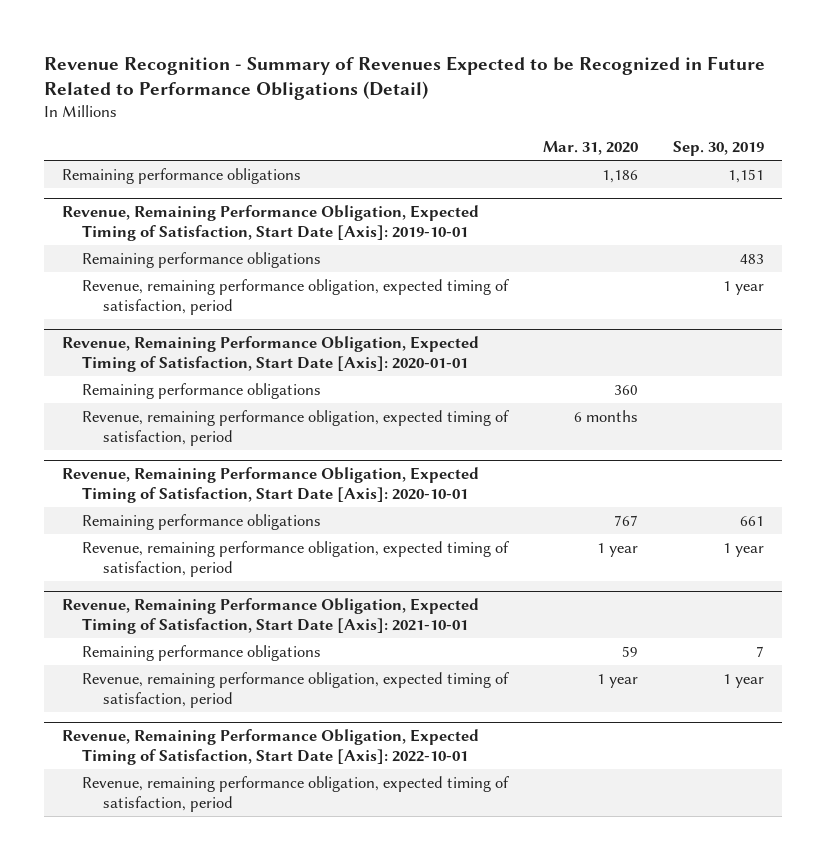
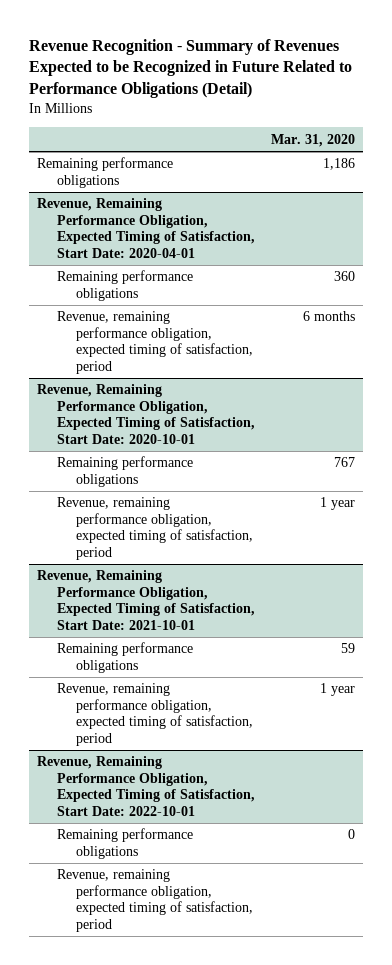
[673,141,765,157] Sep. 30, 2019 -> none
[61,204,479,242] Revenue, Remaining Performance Obligation, Expected Timing of Satisfaction, Start Date [Axis]: 2019-10-01 -> none
[82,251,322,268] Remaining performance obligations -> none
[82,278,510,315] Revenue, remaining performance obligation, expected timing of satisfaction, period -> none
[61,335,479,373] Revenue, Remaining Performance Obligation, Expected Timing of Satisfaction, Start Date [Axis]: 2020-01-01 -> [37,198,255,258] Revenue, Remaining Performance Obligation, Expected Timing of Satisfaction, Start Date: 2020-04-01
[61,466,479,504] Revenue, Remaining Performance Obligation, Expected Timing of Satisfaction, Start Date [Axis]: 2020-10-01 -> [37,384,255,444] Revenue, Remaining Performance Obligation, Expected Timing of Satisfaction, Start Date: 2020-10-01
[61,597,479,635] Revenue, Remaining Performance Obligation, Expected Timing of Satisfaction, Start Date [Axis]: 2021-10-01 -> [37,570,255,630] Revenue, Remaining Performance Obligation, Expected Timing of Satisfaction, Start Date: 2021-10-01
[61,728,479,766] Revenue, Remaining Performance Obligation, Expected Timing of Satisfaction, Start Date [Axis]: 2022-10-01 -> [37,756,255,816] Revenue, Remaining Performance Obligation, Expected Timing of Satisfaction, Start Date: 2022-10-01
none -> [56,828,193,859] Remaining performance obligations

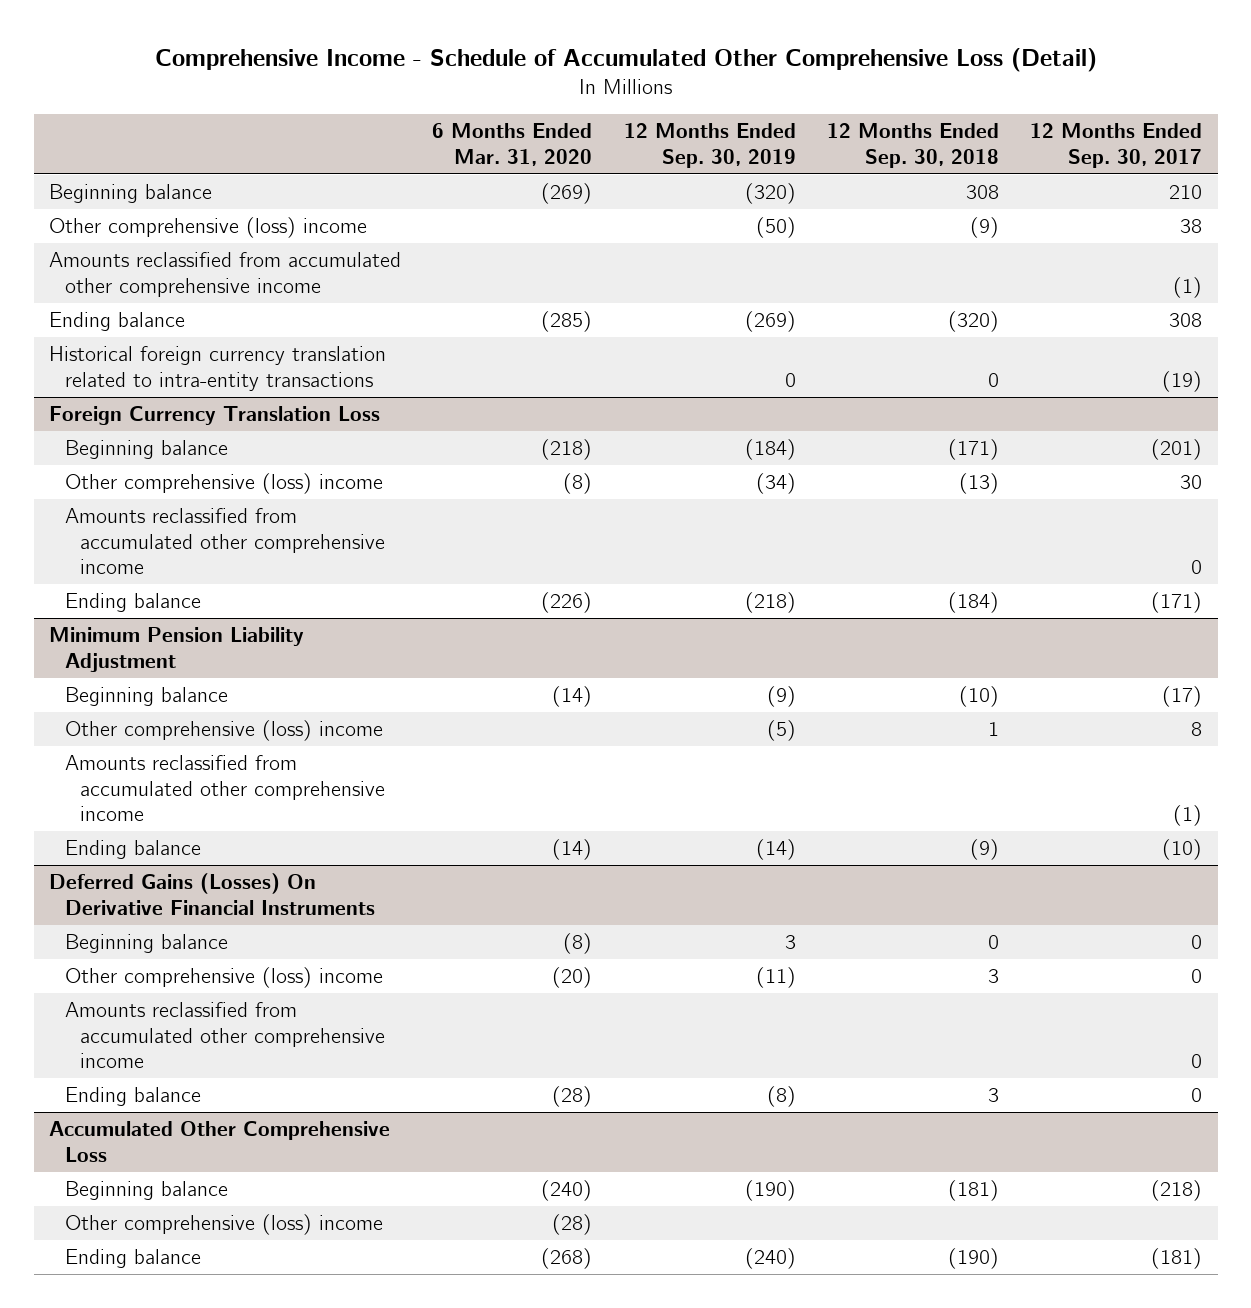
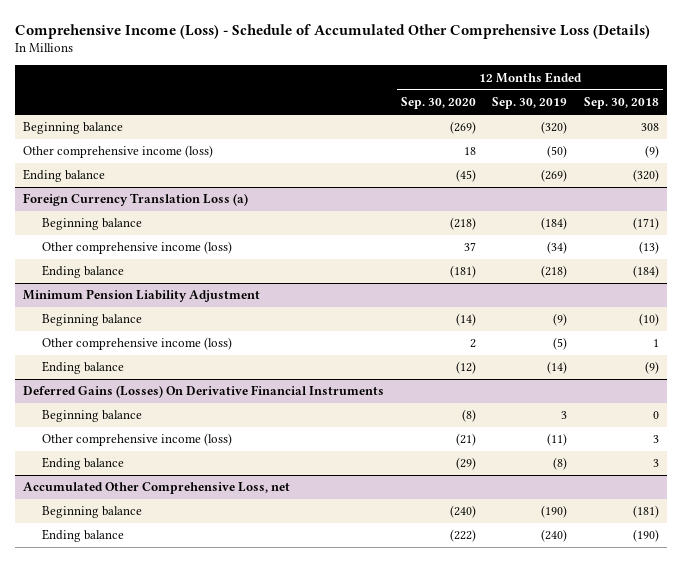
[154,47,1097,72] Comprehensive Income - Schedule of Accumulated Other Comprehensive Loss (Detail) -> [14,23,650,39] Comprehensive Income (Loss) - Schedule of Accumulated Other Comprehensive Loss (Details)
[432,123,593,167] 6 Months Ended Mar. 31, 2020 -> none
[1030,123,1203,169] 12 Months Ended Sep. 30, 2017 -> none
none -> [400,97,476,110] Sep. 30, 2020
[49,252,402,297] Amounts reclassified from accumulated other comprehensive income -> none
[49,217,368,239] Other comprehensive (loss) income -> [23,145,214,159] Other comprehensive income (loss)
[49,346,387,391] Historical foreign currency translation related to intra-entity transactions -> none
[49,406,381,426] Foreign Currency Translation Loss -> [23,193,249,207] Foreign Currency Translation Loss (a)
[64,508,385,575] Amounts reclassified from accumulated other comprehensive income -> none
[64,473,383,495] Other comprehensive (loss) income -> [42,241,233,255] Other comprehensive income (loss)
[64,755,385,822] Amounts reclassified from accumulated other comprehensive income -> none
[64,720,383,742] Other comprehensive (loss) income -> [42,337,233,351] Other comprehensive income (loss)
[64,1002,385,1069] Amounts reclassified from accumulated other comprehensive income -> none
[64,967,383,989] Other comprehensive (loss) income -> [42,433,233,447] Other comprehensive income (loss)
[49,1121,391,1162] Accumulated Other Comprehensive Loss -> [23,482,291,495] Accumulated Other Comprehensive Loss, net
[64,1214,383,1236] Other comprehensive (loss) income -> none

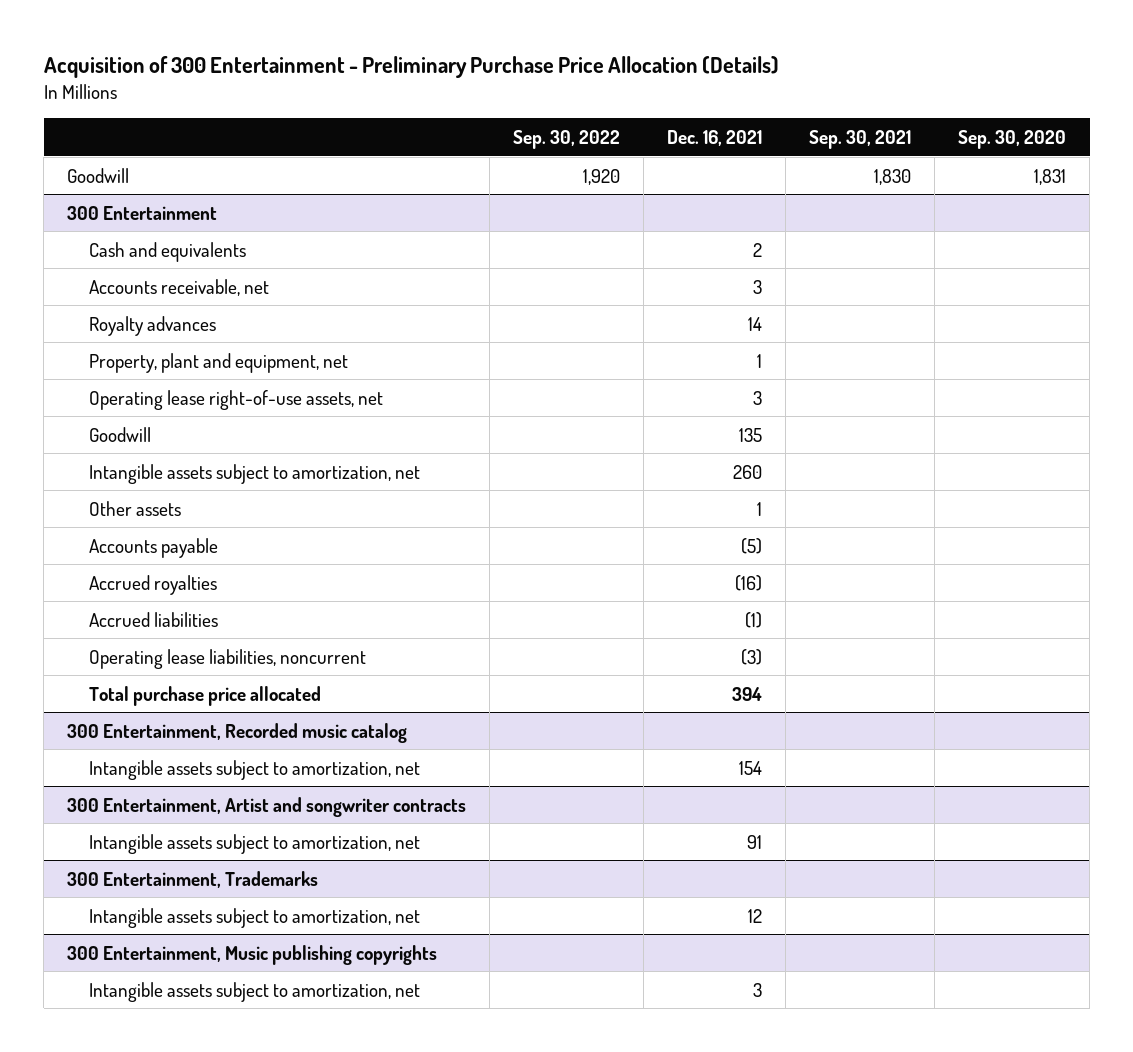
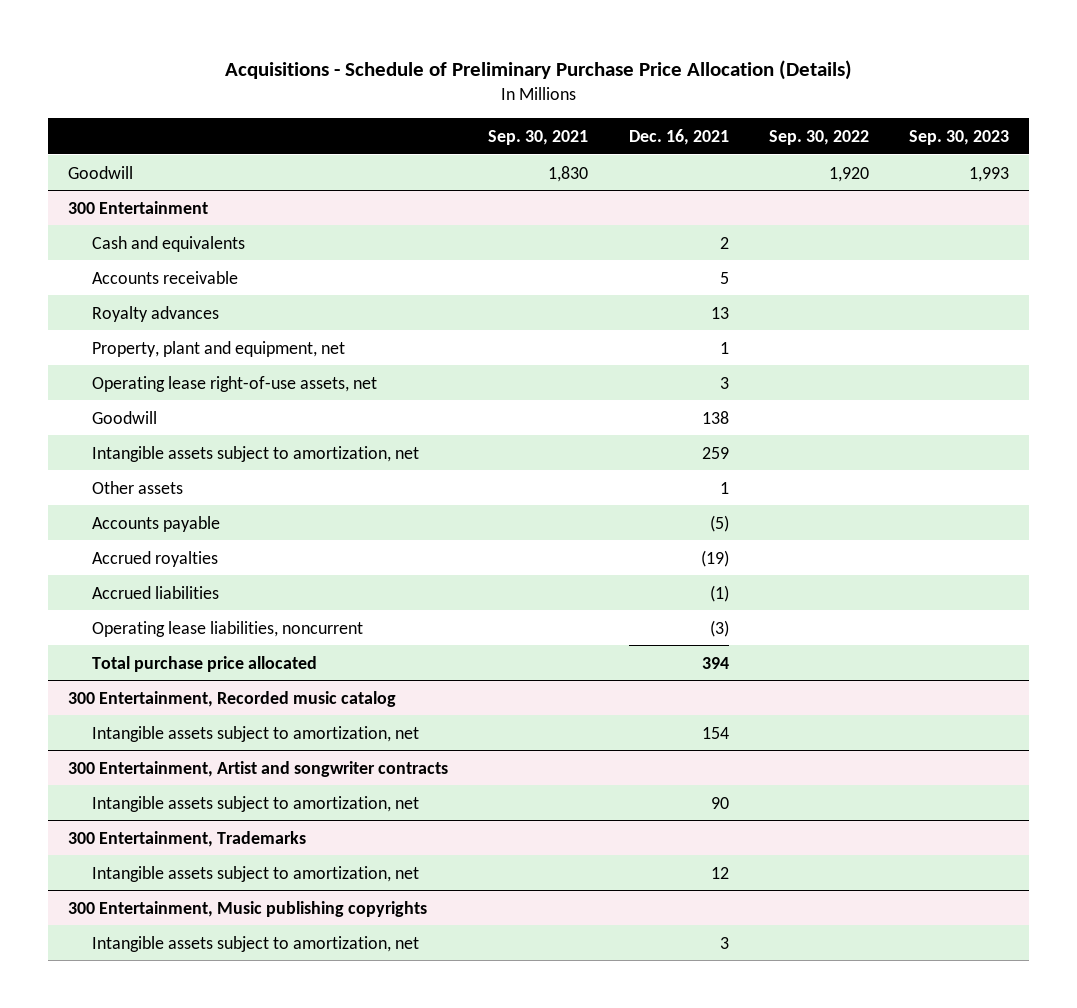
[43,56,779,79] Acquisition of 300 Entertainment - Preliminary Purchase Price Allocation (Details) -> [224,60,852,81] Acquisitions - Schedule of Preliminary Purchase Price Allocation (Details)
[958,129,1067,149] Sep. 30, 2020 -> none
none -> [909,130,1010,146] Sep. 30, 2023
[89,278,270,296] Accounts receivable, net -> [91,270,238,284] Accounts receivable
[753,279,763,294] 3 -> [719,271,729,284] 5
[748,316,763,331] 14 -> [710,306,729,319] 13
[739,427,763,442] 135 -> [701,410,729,424] 138
[733,464,763,479] 260 -> [701,446,729,459] 259
[735,574,763,591] (16) -> [700,549,729,567] (19)
[747,834,763,849] 91 -> [710,796,729,809] 90

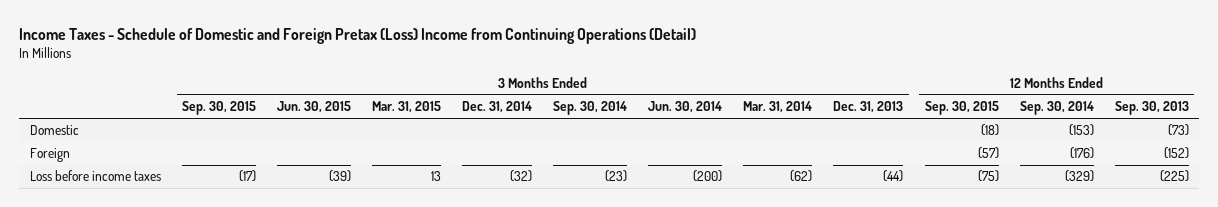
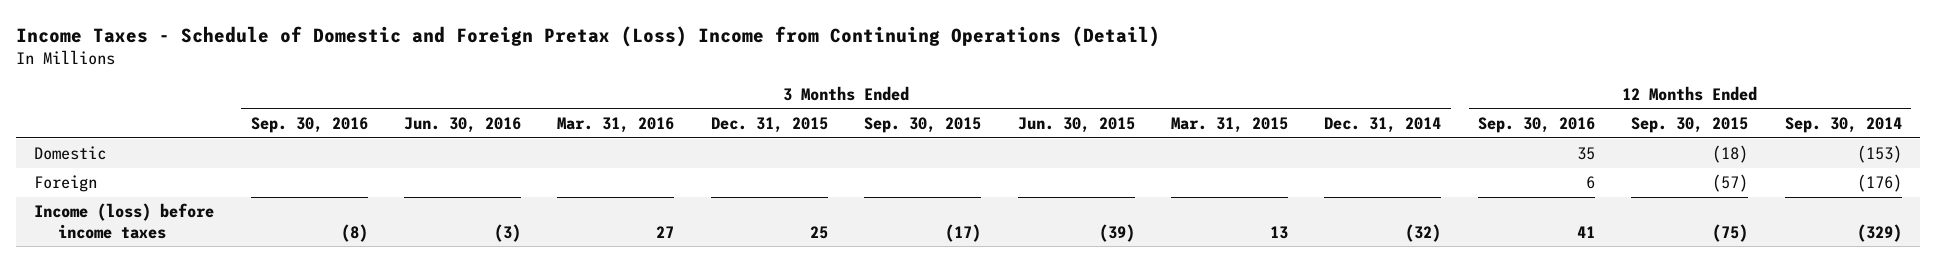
[553,101,628,116] Sep. 30, 2014 -> none
[648,101,723,114] Jun. 30, 2014 -> none
[743,101,813,114] Mar. 31, 2014 -> none
[833,101,904,114] Dec. 31, 2013 -> none
[1114,101,1189,116] Sep. 30, 2013 -> none
none -> [250,117,368,134] Sep. 30, 2016
none -> [403,117,521,134] Jun. 30, 2016
none -> [557,117,675,134] Mar. 31, 2016
none -> [710,117,828,134] Dec. 31, 2015
none -> [1477,117,1595,134] Sep. 30, 2016
[29,170,161,182] Loss before income taxes -> [34,203,215,239] Income (loss) before income taxes

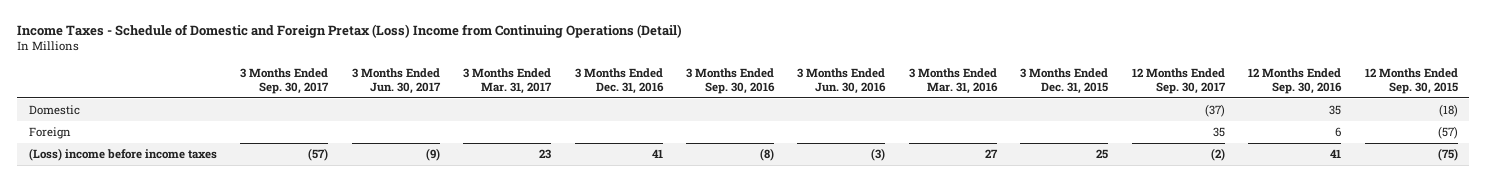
[864,117,982,134] Sep. 30, 2015 -> none
[1017,117,1135,134] Jun. 30, 2015 -> none
[1171,117,1289,134] Mar. 31, 2015 -> none
[1324,117,1442,134] Dec. 31, 2014 -> none
[1784,117,1902,134] Sep. 30, 2014 -> none
none -> [240,67,330,95] 3 Months Ended Sep. 30, 2017
none -> [351,67,441,95] 3 Months Ended Jun. 30, 2017
none -> [463,67,553,95] 3 Months Ended Mar. 31, 2017
none -> [574,67,664,95] 3 Months Ended Dec. 31, 2016
none -> [1131,67,1226,95] 12 Months Ended Sep. 30, 2017
[34,203,215,239] Income (loss) before income taxes -> [28,148,217,162] (Loss) income before income taxes

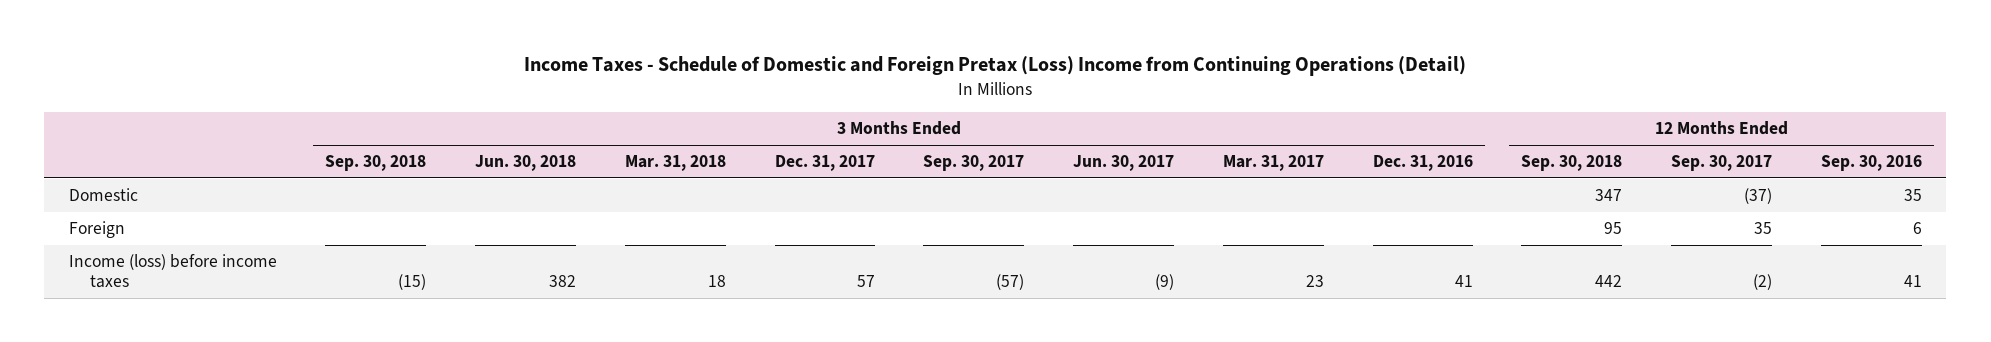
[686,67,776,95] 3 Months Ended Sep. 30, 2016 -> none
[797,67,887,95] 3 Months Ended Jun. 30, 2016 -> none
[908,67,998,95] 3 Months Ended Mar. 31, 2016 -> none
[1020,67,1109,95] 3 Months Ended Dec. 31, 2015 -> none
[1364,67,1458,95] 12 Months Ended Sep. 30, 2015 -> none
none -> [325,155,427,172] Sep. 30, 2018
none -> [475,155,577,172] Jun. 30, 2018
none -> [624,155,726,172] Mar. 31, 2018
none -> [774,155,875,172] Dec. 31, 2017
none -> [1521,155,1623,172] Sep. 30, 2018
[28,148,217,162] (Loss) income before income taxes -> [68,254,277,289] Income (loss) before income taxes

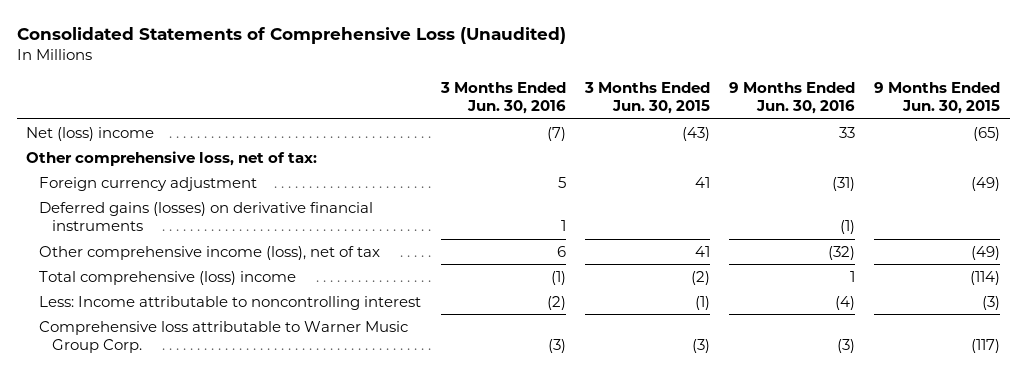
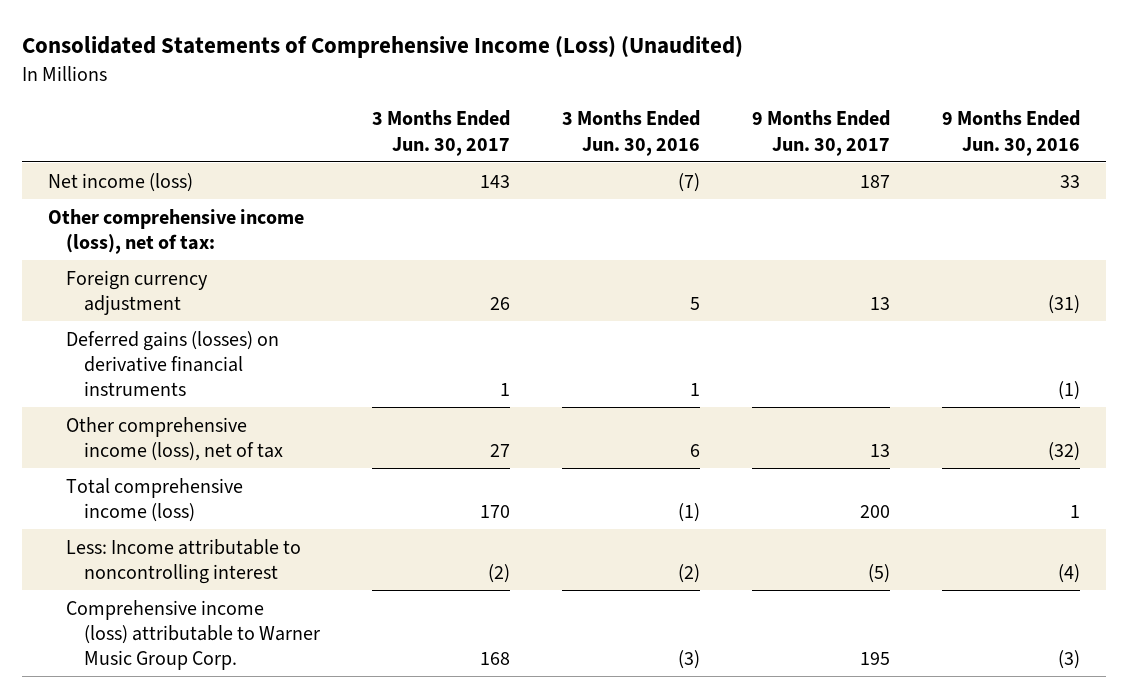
[16,26,566,44] Consolidated Statements of Comprehensive Loss (Unaudited) -> [22,36,744,59] Consolidated Statements of Comprehensive Income (Loss) (Unaudited)
[583,81,710,115] 3 Months Ended Jun. 30, 2015 -> none
[874,81,1001,115] 9 Months Ended Jun. 30, 2015 -> none
none -> [371,110,510,156] 3 Months Ended Jun. 30, 2017
none -> [752,110,891,156] 9 Months Ended Jun. 30, 2017
[26,126,155,141] Net (loss) income -> [48,172,194,192] Net income (loss)
[26,150,318,166] Other comprehensive loss, net of tax: -> [48,208,305,254] Other comprehensive income (loss), net of tax:
[39,270,297,285] Total comprehensive (loss) income -> [65,477,243,522] Total comprehensive income (loss)
[39,320,409,354] Comprehensive loss attributable to Warner Music Group Corp. -> [65,599,320,671] Comprehensive income (loss) attributable to Warner Music Group Corp.

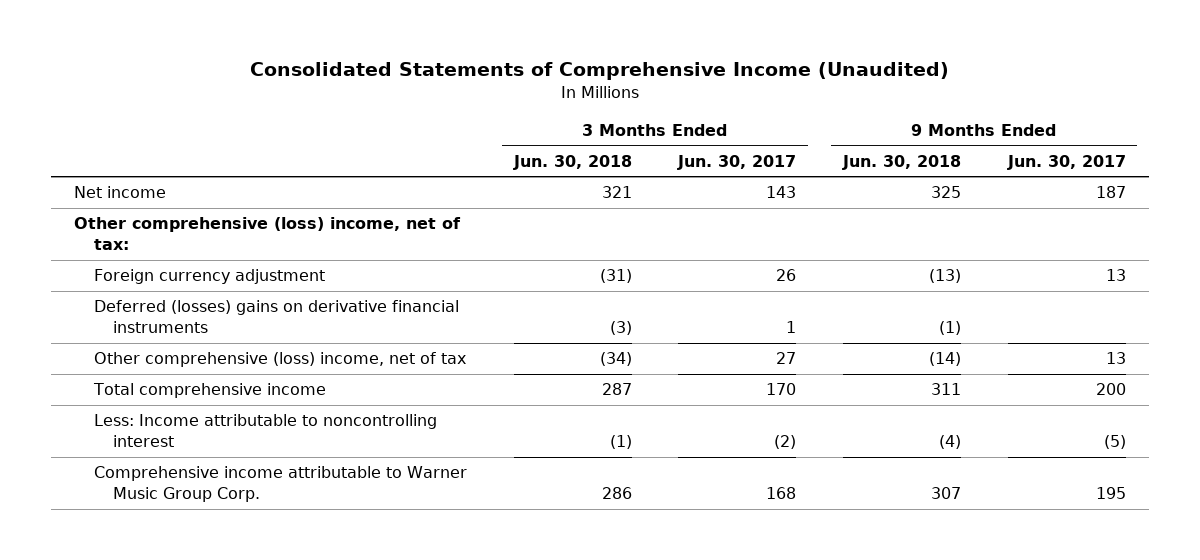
[22,36,744,59] Consolidated Statements of Comprehensive Income (Loss) (Unaudited) -> [250,62,950,81] Consolidated Statements of Comprehensive Income (Unaudited)
[561,110,700,156] 3 Months Ended Jun. 30, 2016 -> none
[942,110,1081,156] 9 Months Ended Jun. 30, 2016 -> none
none -> [512,154,632,170] Jun. 30, 2018
none -> [842,154,962,170] Jun. 30, 2018
[48,172,194,192] Net income (loss) -> [74,186,167,199] Net income
[48,208,305,254] Other comprehensive income (loss), net of tax: -> [74,217,462,251] Other comprehensive (loss) income, net of tax:
[65,330,279,397] Deferred gains (losses) on derivative financial instruments -> [93,300,459,334] Deferred (losses) gains on derivative financial instruments
[65,416,283,461] Other comprehensive income (loss), net of tax -> [93,352,466,368] Other comprehensive (loss) income, net of tax
[65,477,243,522] Total comprehensive income (loss) -> [92,383,326,399] Total comprehensive income
[65,599,320,671] Comprehensive income (loss) attributable to Warner Music Group Corp. -> [93,466,467,503] Comprehensive income attributable to Warner Music Group Corp.

